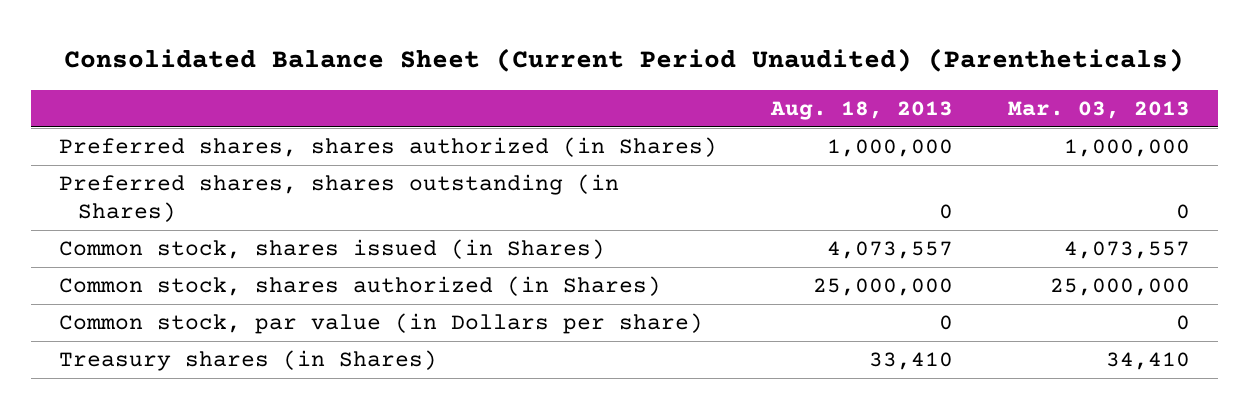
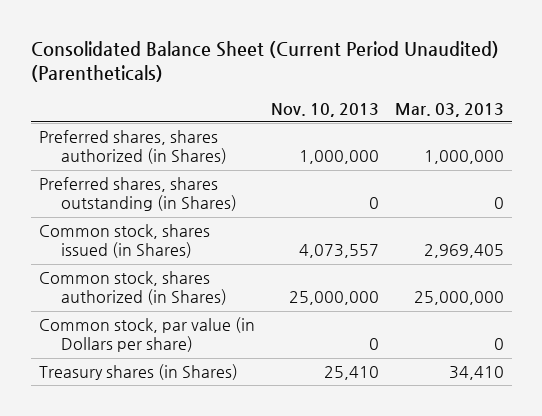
[770,101,954,121] Aug. 18, 2013 -> none
none -> [270,102,379,117] Nov. 10, 2013
[1064,241,1191,260] 4,073,557 -> [423,244,504,259] 2,969,405

